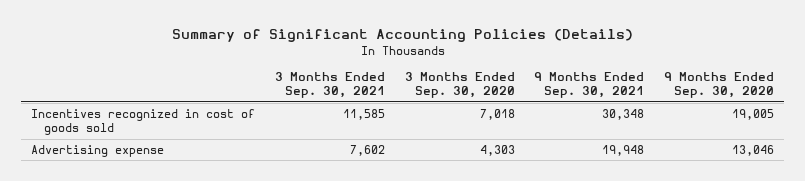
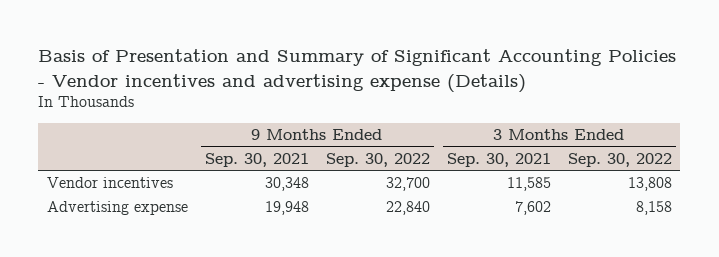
[171,29,633,43] Summary of Significant Accounting Policies (Details) -> [38,49,677,93] Basis of Presentation and Summary of Significant Accounting Policies - Vendor incentives and advertising expense (Details)
[404,72,515,99] 3 Months Ended Sep. 30, 2020 -> none
[663,72,774,99] 9 Months Ended Sep. 30, 2020 -> none
none -> [325,152,430,167] Sep. 30, 2022
none -> [567,152,672,167] Sep. 30, 2022
[31,109,256,136] Incentives recognized in cost of goods sold -> [46,177,173,189] Vendor incentives

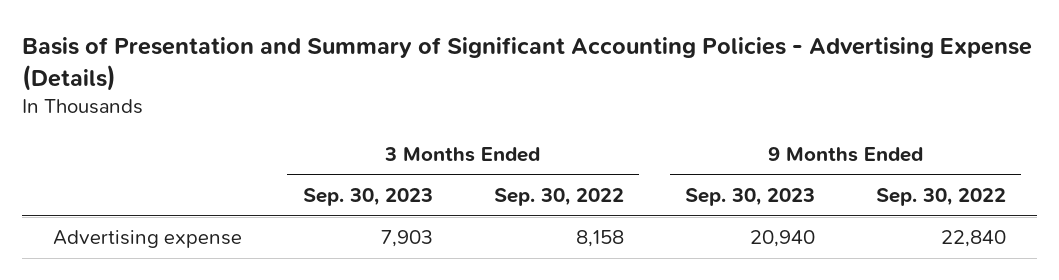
[38,49,677,93] Basis of Presentation and Summary of Significant Accounting Policies - Vendor incentives and advertising expense (Details) -> [21,36,1032,91] Basis of Presentation and Summary of Significant Accounting Policies - Advertising Expense (Details)
[204,152,309,167] Sep. 30, 2021 -> none
[446,152,551,167] Sep. 30, 2021 -> none
none -> [302,188,433,207] Sep. 30, 2023
none -> [685,188,816,207] Sep. 30, 2023
[46,177,173,189] Vendor incentives -> none

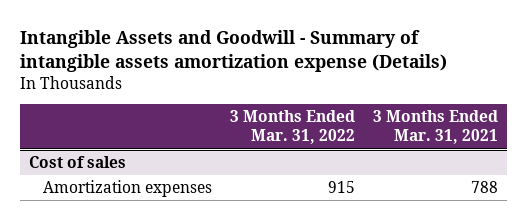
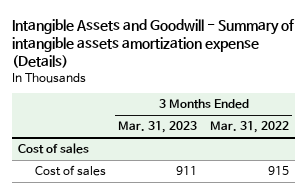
[372,110,498,145] 3 Months Ended Mar. 31, 2021 -> none
none -> [118,121,198,134] Mar. 31, 2023
[43,180,213,198] Amortization expenses -> [35,165,107,177] Cost of sales

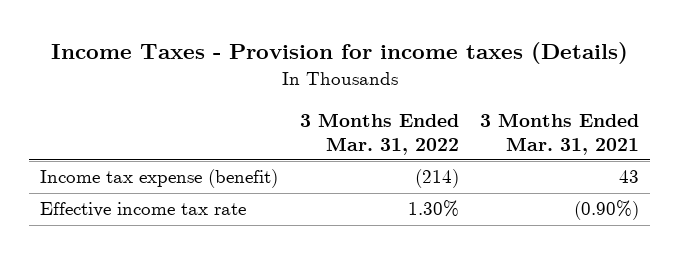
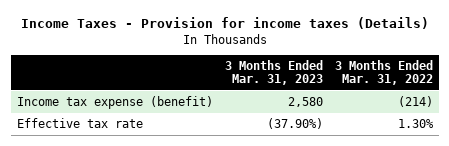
[480,112,640,155] 3 Months Ended Mar. 31, 2021 -> none
none -> [224,59,323,86] 3 Months Ended Mar. 31, 2023
[40,202,247,218] Effective income tax rate -> [16,117,143,128] Effective tax rate

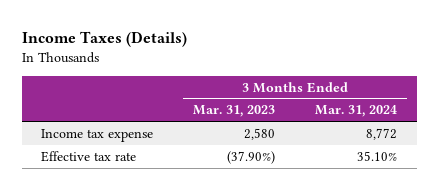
[20,17,429,30] Income Taxes - Provision for income taxes (Details) -> [21,31,187,48] Income Taxes (Details)
[334,59,433,86] 3 Months Ended Mar. 31, 2022 -> none
none -> [314,105,397,118] Mar. 31, 2024
[16,95,213,109] Income tax expense (benefit) -> [41,128,154,142] Income tax expense

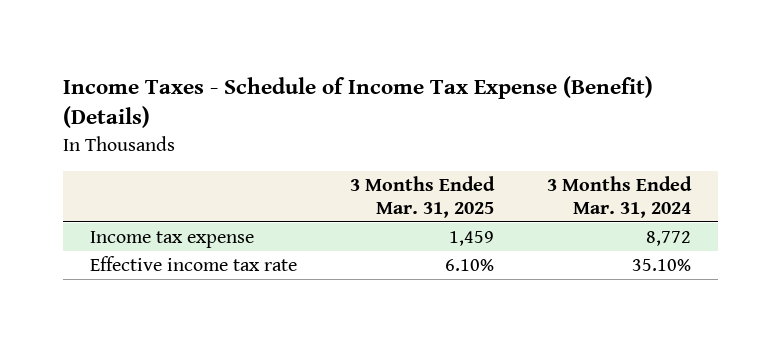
[21,31,187,48] Income Taxes (Details) -> [63,75,654,129] Income Taxes - Schedule of Income Tax Expense (Benefit) (Details)
[193,105,276,118] Mar. 31, 2023 -> none
none -> [350,175,496,218] 3 Months Ended Mar. 31, 2025
[41,150,137,162] Effective tax rate -> [89,256,297,272] Effective income tax rate

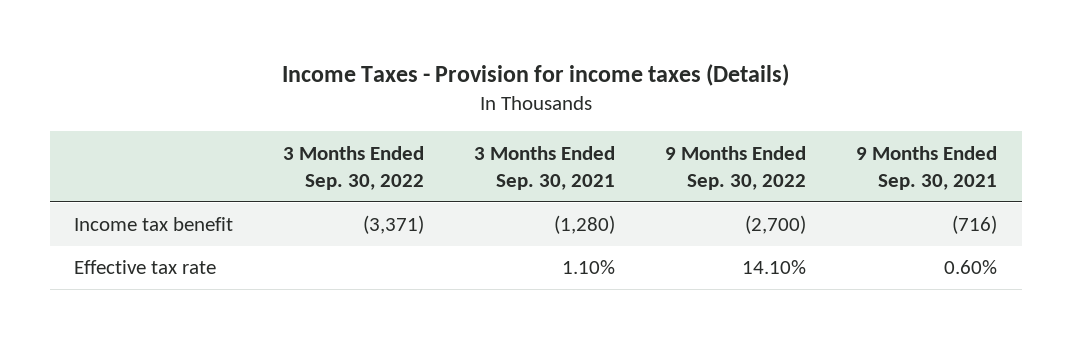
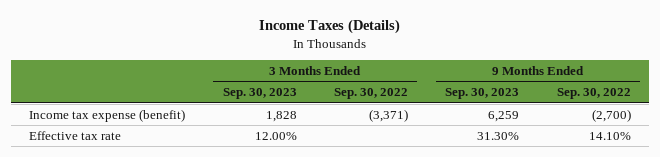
[281,64,789,87] Income Taxes - Provision for income taxes (Details) -> [258,19,400,35] Income Taxes (Details)
[474,145,616,190] 3 Months Ended Sep. 30, 2021 -> none
[855,145,997,190] 9 Months Ended Sep. 30, 2021 -> none
none -> [222,88,297,100] Sep. 30, 2023
none -> [445,88,520,100] Sep. 30, 2023
[74,217,234,232] Income tax benefit -> [29,108,186,122] Income tax expense (benefit)

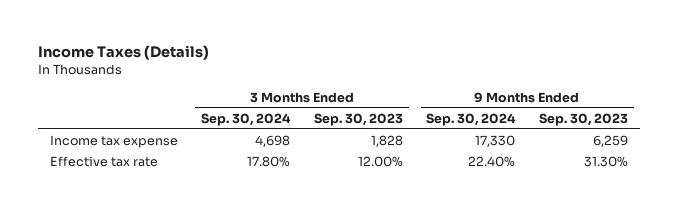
[333,88,408,100] Sep. 30, 2022 -> none
[556,88,631,100] Sep. 30, 2022 -> none
none -> [201,112,292,126] Sep. 30, 2024
none -> [426,112,517,126] Sep. 30, 2024
[29,108,186,122] Income tax expense (benefit) -> [49,135,178,149] Income tax expense

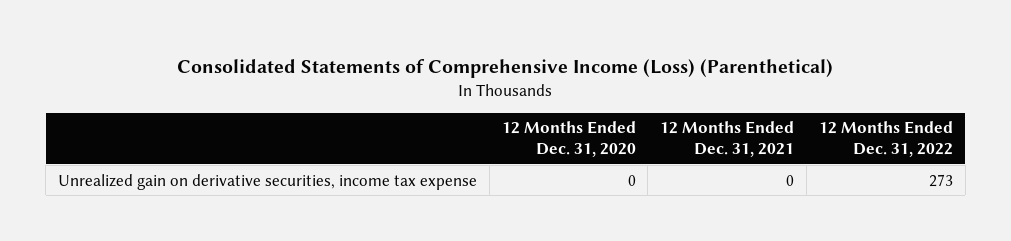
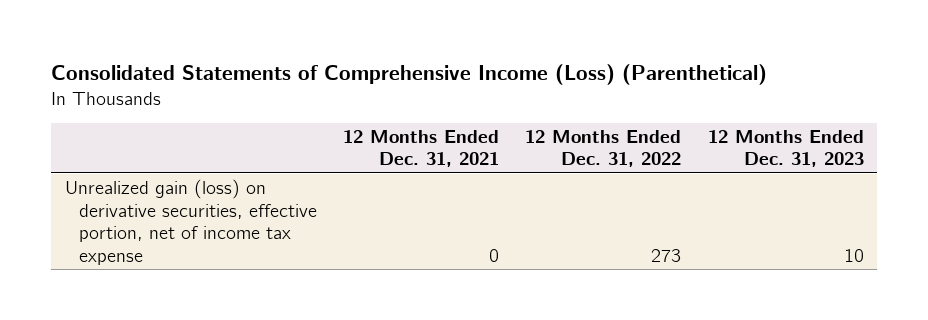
[501,121,636,158] 12 Months Ended Dec. 31, 2020 -> none
none -> [707,129,864,168] 12 Months Ended Dec. 31, 2023
[58,173,478,190] Unrealized gain on derivative securities, income tax expense -> [64,178,317,265] Unrealized gain (loss) on derivative securities, effective portion, net of income tax expense

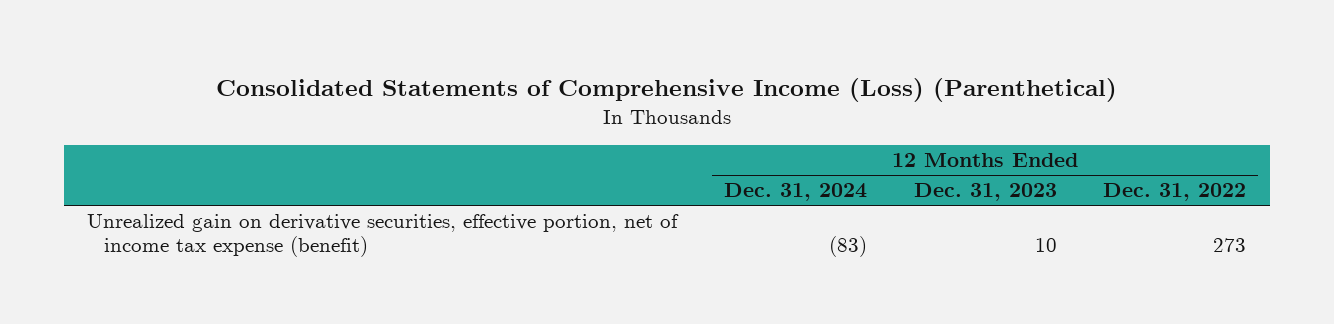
[342,129,499,168] 12 Months Ended Dec. 31, 2021 -> none
none -> [723,183,867,202] Dec. 31, 2024
[64,178,317,265] Unrealized gain (loss) on derivative securities, effective portion, net of income tax expense -> [87,214,680,258] Unrealized gain on derivative securities, effective portion, net of income tax expense (benefit)

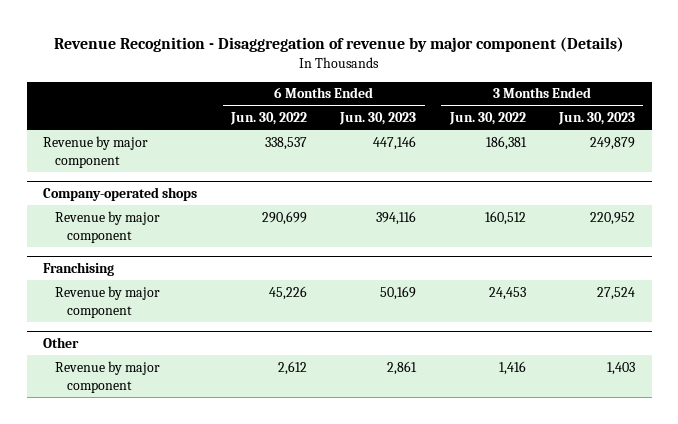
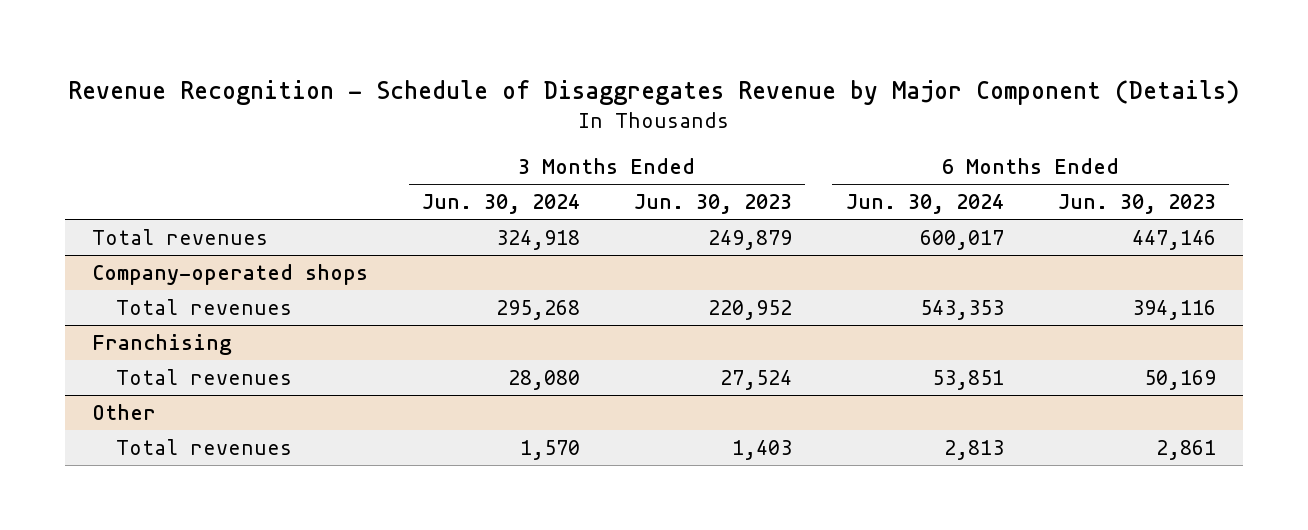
[54,36,625,52] Revenue Recognition - Disaggregation of revenue by major component (Details) -> [67,79,1239,105] Revenue Recognition - Schedule of Disaggregates Revenue by Major Component (Details)
[229,112,307,126] Jun. 30, 2022 -> none
[448,112,526,126] Jun. 30, 2022 -> none
none -> [422,194,581,215] Jun. 30, 2024
none -> [845,194,1004,215] Jun. 30, 2024
[43,135,149,168] Revenue by major component -> [92,228,269,245] Total revenues
[55,210,161,243] Revenue by major component -> [116,298,293,315] Total revenues
[55,285,161,318] Revenue by major component -> [116,368,293,385] Total revenues
[55,360,161,393] Revenue by major component -> [116,438,293,455] Total revenues

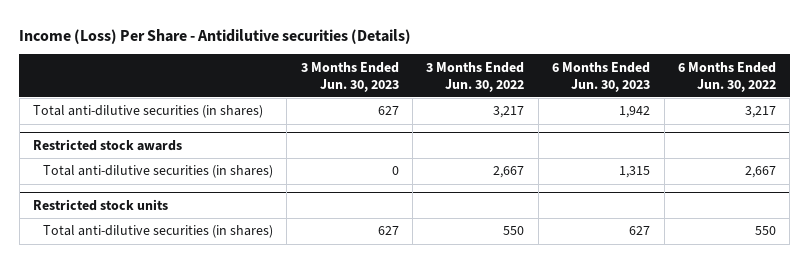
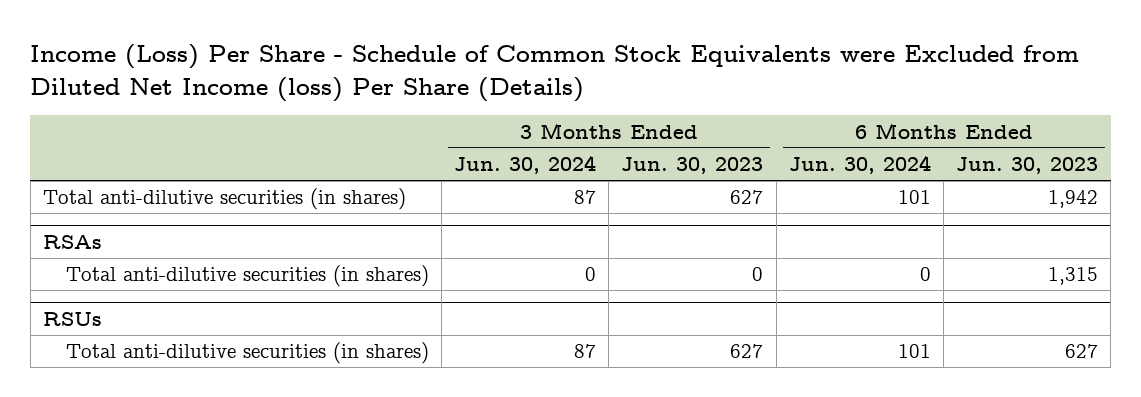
[19,28,412,44] Income (Loss) Per Share - Antidilutive securities (Details) -> [30,44,1080,102] Income (Loss) Per Share - Schedule of Common Stock Equivalents were Excluded from Diluted Net Income (loss) Per Share (Details)
[426,61,525,92] 3 Months Ended Jun. 30, 2022 -> none
[678,61,777,92] 6 Months Ended Jun. 30, 2022 -> none
none -> [454,155,597,175] Jun. 30, 2024
none -> [788,155,931,175] Jun. 30, 2024
[33,138,183,151] Restricted stock awards -> [42,235,102,250] RSAs
[33,198,169,211] Restricted stock units -> [42,312,102,327] RSUs

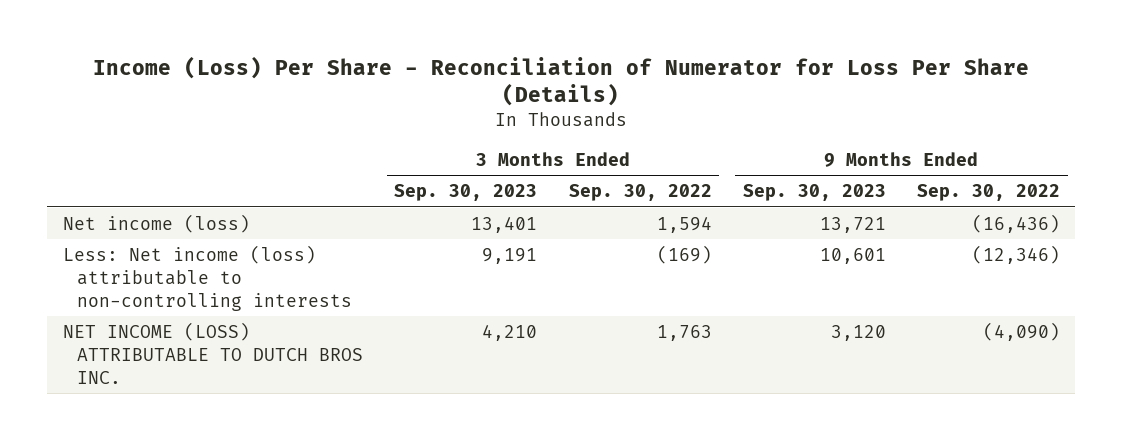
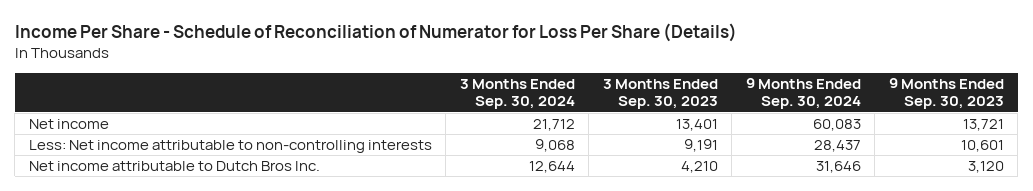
[93,55,1030,107] Income (Loss) Per Share - Reconciliation of Numerator for Loss Per Share (Details) -> [14,22,737,42] Income Per Share - Schedule of Reconciliation of Numerator for Loss Per Share (Details)
[568,184,712,202] Sep. 30, 2022 -> none
[916,184,1060,202] Sep. 30, 2022 -> none
none -> [459,78,575,110] 3 Months Ended Sep. 30, 2024
none -> [745,77,861,110] 9 Months Ended Sep. 30, 2024
[63,213,251,233] Net income (loss) -> [28,119,109,130] Net income
[63,244,353,311] Less: Net income (loss) attributable to non-controlling interests -> [28,140,432,154] Less: Net income attributable to non-controlling interests
[63,321,364,384] NET INCOME (LOSS) ATTRIBUTABLE TO DUTCH BROS INC. -> [28,161,320,172] Net income attributable to Dutch Bros Inc.

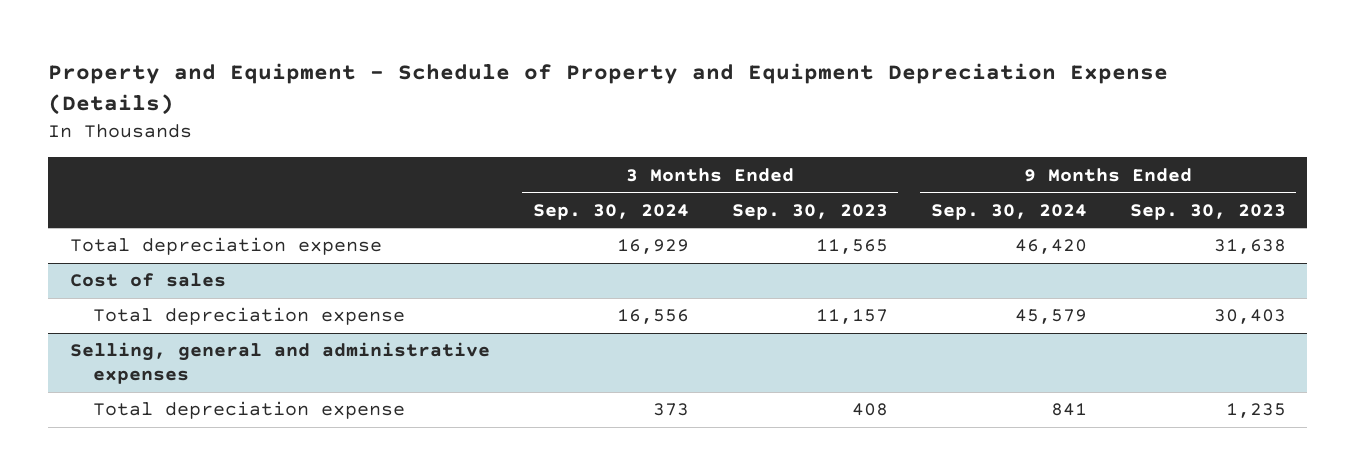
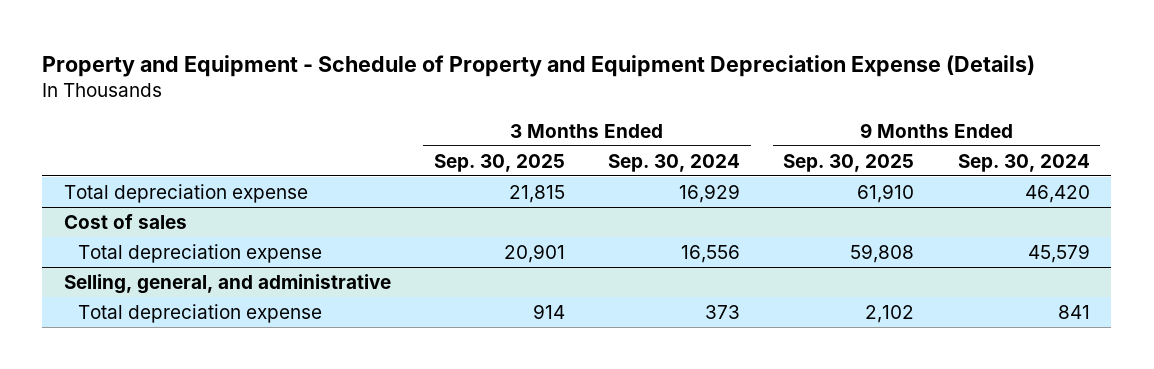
[731,203,888,220] Sep. 30, 2023 -> none
[1129,203,1286,220] Sep. 30, 2023 -> none
none -> [434,153,566,172] Sep. 30, 2025
none -> [783,153,915,172] Sep. 30, 2025
[69,342,490,385] Selling, general and administrative expenses -> [63,273,391,294] Selling, general, and administrative

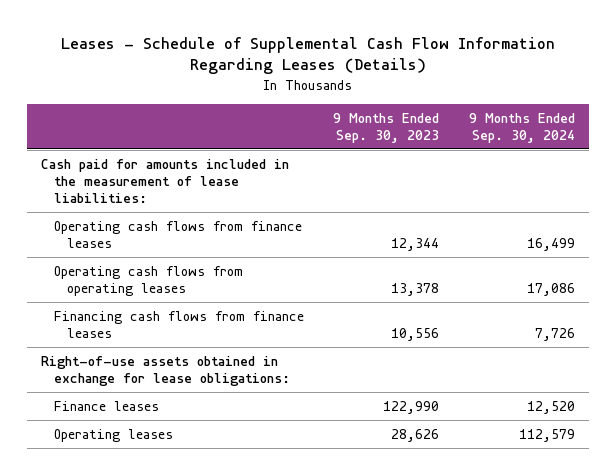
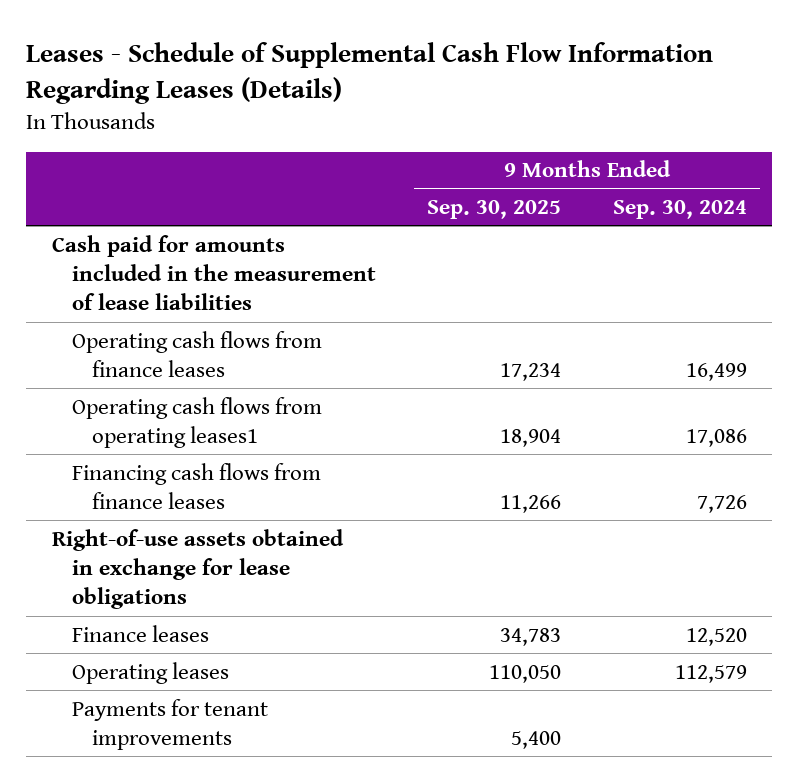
[333,112,440,143] 9 Months Ended Sep. 30, 2023 -> none
none -> [427,200,562,220] Sep. 30, 2025
[41,158,290,203] Cash paid for amounts included in the measurement of lease liabilities: -> [51,234,376,311] Cash paid for amounts included in the measurement of lease liabilities
[54,265,244,296] Operating cash flows from operating leases -> [71,396,322,448] Operating cash flows from operating leases1
[41,355,291,386] Right-of-use assets obtained in exchange for lease obligations: -> [51,528,344,610] Right-of-use assets obtained in exchange for lease obligations
none -> [71,698,268,750] Payments for tenant improvements

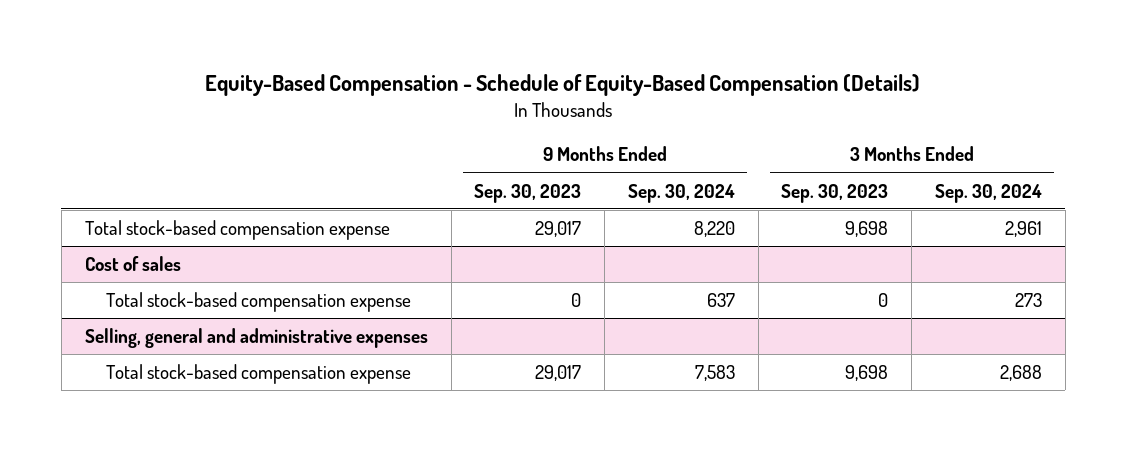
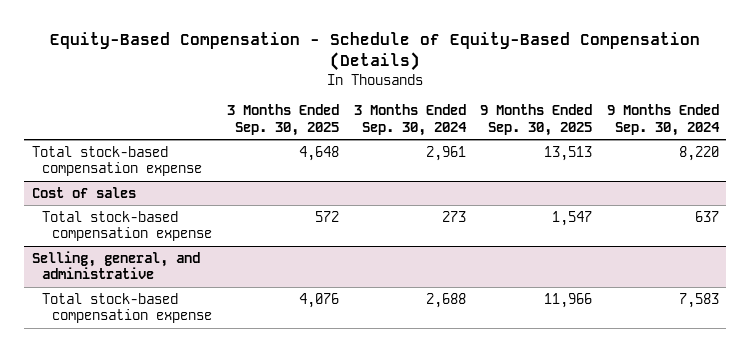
[474,183,582,203] Sep. 30, 2023 -> none
[781,183,889,203] Sep. 30, 2023 -> none
none -> [226,104,339,136] 3 Months Ended Sep. 30, 2025
none -> [480,104,593,136] 9 Months Ended Sep. 30, 2025
[84,328,428,349] Selling, general and administrative expenses -> [31,250,200,280] Selling, general, and administrative

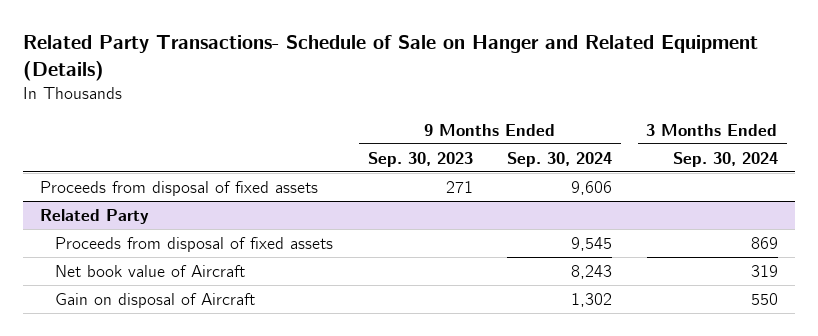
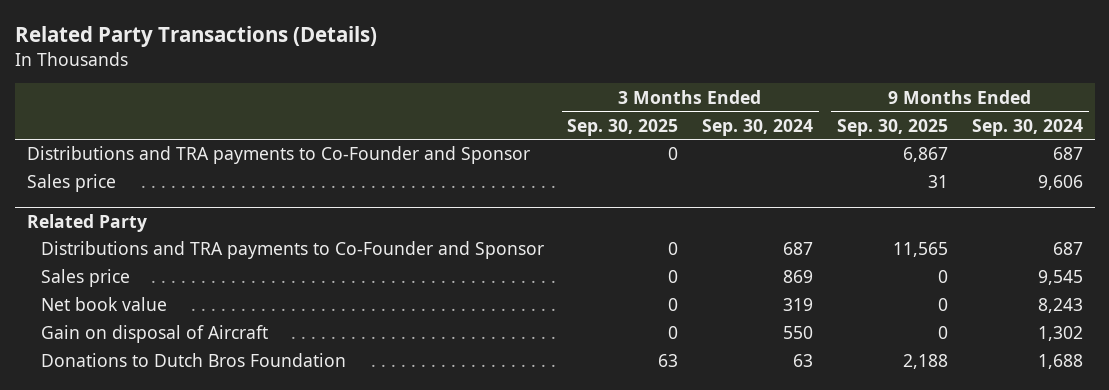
[22,35,758,81] Related Party Transactions- Schedule of Sale on Hanger and Related Equipment (Details) -> [14,26,377,48] Related Party Transactions (Details)
[367,151,473,167] Sep. 30, 2023 -> none
none -> [567,118,679,136] Sep. 30, 2025
none -> [836,118,948,136] Sep. 30, 2025
none -> [26,146,530,165] Distributions and TRA payments to Co-Founder and Sponsor
[40,180,319,196] Proceeds from disposal of fixed assets -> [26,174,116,193] Sales price
none -> [40,241,544,260] Distributions and TRA payments to Co-Founder and Sponsor
[55,236,334,252] Proceeds from disposal of fixed assets -> [40,269,130,288] Sales price
[55,264,246,277] Net book value of Aircraft -> [40,297,167,312] Net book value
none -> [40,353,346,368] Donations to Dutch Bros Foundation

